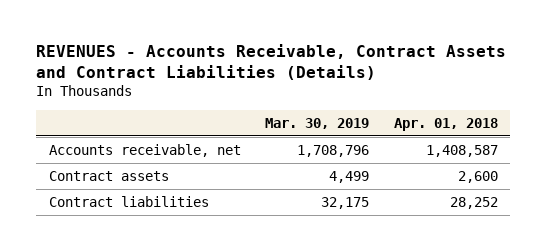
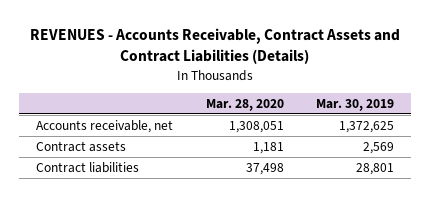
[394,117,499,131] Apr. 01, 2018 -> none
none -> [205,98,284,111] Mar. 28, 2020
[297,144,370,157] 1,708,796 -> [339,120,395,133] 1,372,625
[329,170,370,183] 4,499 -> [363,141,395,154] 2,569
[321,196,370,209] 32,175 -> [356,162,395,175] 28,801

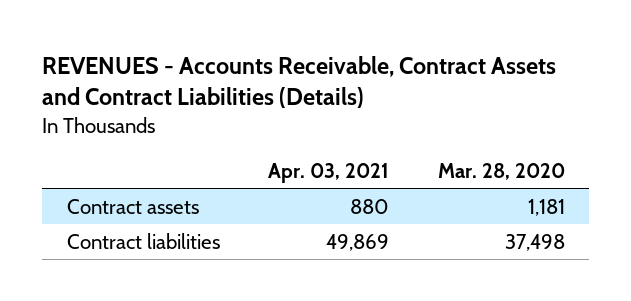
[316,98,395,111] Mar. 30, 2019 -> none
none -> [268,162,390,183] Apr. 03, 2021
[35,119,173,133] Accounts receivable, net -> none

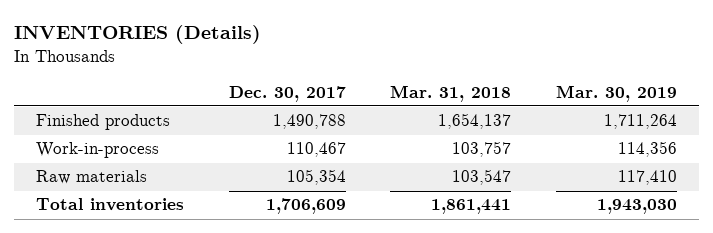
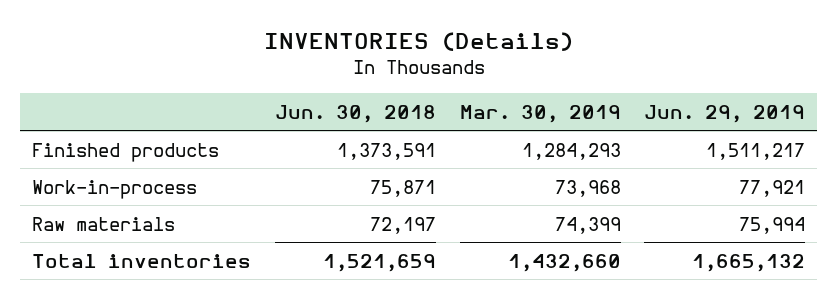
[228,85,346,102] Dec. 30, 2017 -> none
[390,84,512,102] Mar. 31, 2018 -> none
none -> [274,104,436,123] Jun. 30, 2018
none -> [644,104,806,123] Jun. 29, 2019
[603,114,677,130] 1,711,264 -> [521,142,621,160] 1,284,293
[617,141,677,158] 114,356 -> [554,179,621,197] 73,968
[617,170,677,186] 117,410 -> [554,216,621,234] 74,399
[596,199,677,215] 1,943,030 -> [507,253,621,272] 1,432,660

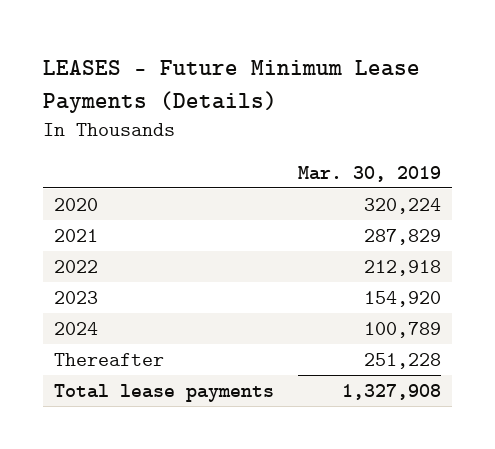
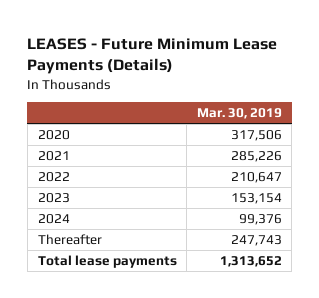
[363,197,441,214] 320,224 -> [230,130,282,142] 317,506
[363,228,441,245] 287,829 -> [230,151,282,163] 285,226
[363,259,441,276] 212,918 -> [230,172,282,184] 210,647
[363,290,441,307] 154,920 -> [230,193,282,205] 153,154
[363,321,441,338] 100,789 -> [238,214,282,226] 99,376
[363,352,441,369] 251,228 -> [230,235,282,247] 247,743
[341,383,441,400] 1,327,908 -> [219,256,282,268] 1,313,652

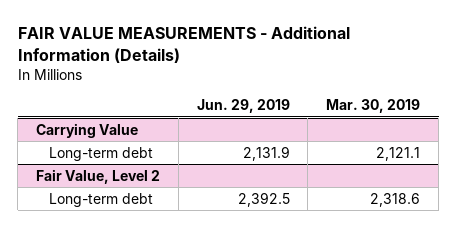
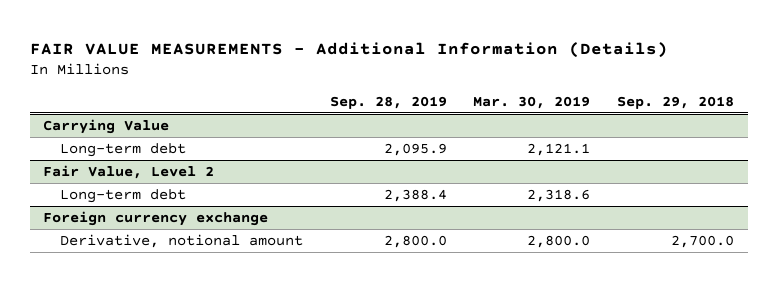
[196,99,290,114] Jun. 29, 2019 -> none
none -> [329,95,447,109] Sep. 28, 2019
none -> [617,95,735,109] Sep. 29, 2018
none -> [43,211,269,227] Foreign currency exchange
none -> [59,234,303,249] Derivative, notional amount

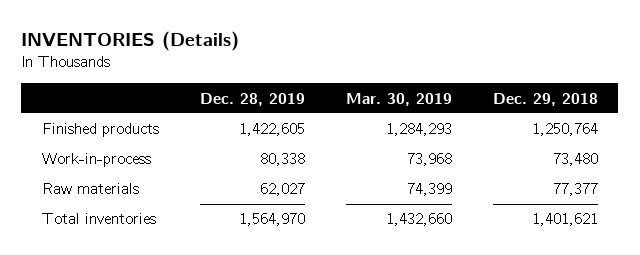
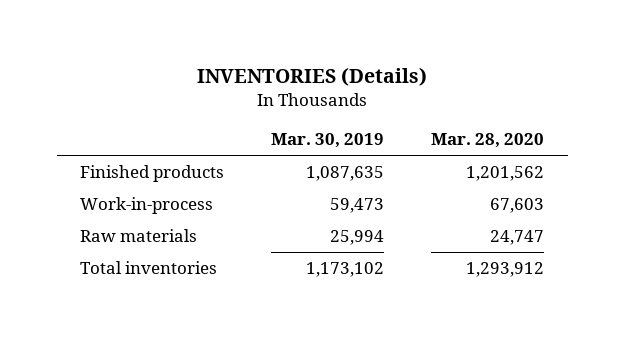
[199,92,305,106] Dec. 28, 2019 -> none
[492,92,598,106] Dec. 29, 2018 -> none
none -> [431,133,545,149] Mar. 28, 2020
[385,123,452,137] 1,284,293 -> [306,165,385,181] 1,087,635
[406,153,452,167] 73,968 -> [330,197,385,213] 59,473
[406,183,452,197] 74,399 -> [330,229,385,245] 25,994
[385,213,452,227] 1,432,660 -> [306,261,385,277] 1,173,102

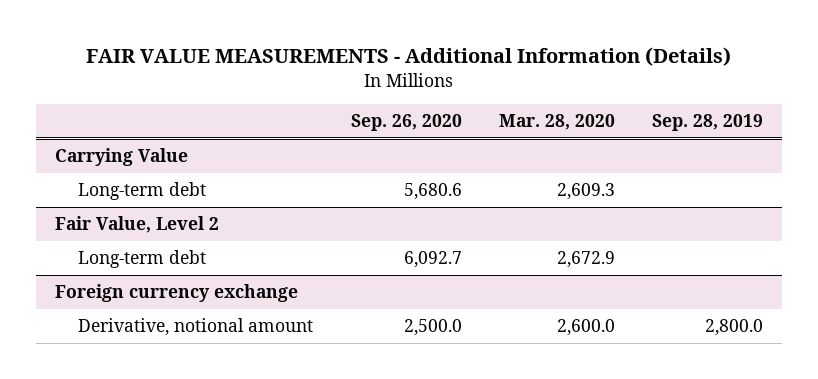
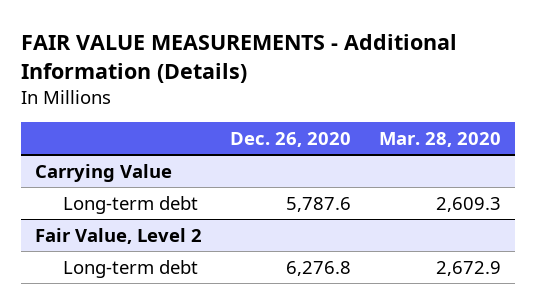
[350,114,462,132] Sep. 26, 2020 -> none
[651,114,763,132] Sep. 28, 2019 -> none
none -> [230,131,352,147] Dec. 26, 2020
[54,284,298,303] Foreign currency exchange -> none
[78,318,314,337] Derivative, notional amount -> none

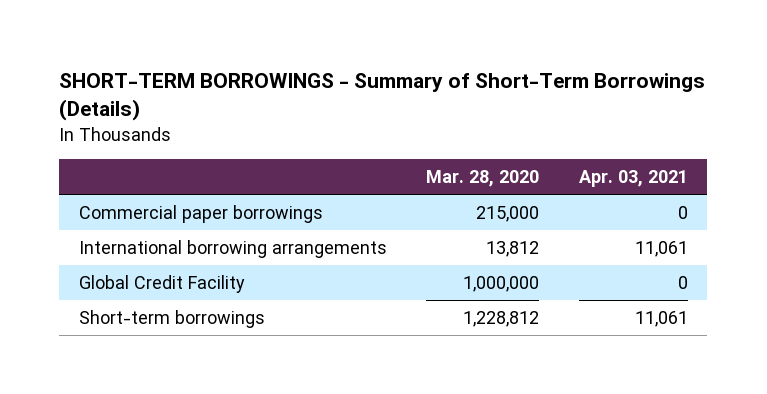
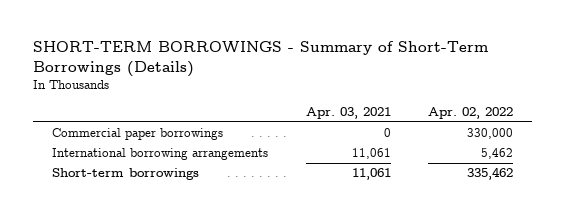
[426,170,540,188] Mar. 28, 2020 -> none
none -> [428,107,514,120] Apr. 02, 2022
[79,275,246,294] Global Credit Facility -> none

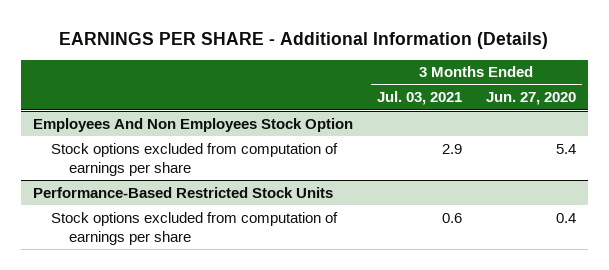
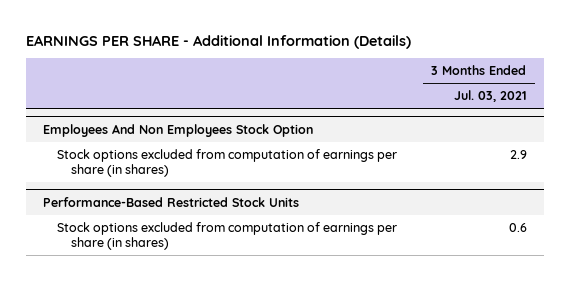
[485,92,576,106] Jun. 27, 2020 -> none
[50,142,338,177] Stock options excluded from computation of earnings per share -> [56,148,397,178] Stock options excluded from computation of earnings per share (in shares)
[50,211,338,246] Stock options excluded from computation of earnings per share -> [56,221,397,251] Stock options excluded from computation of earnings per share (in shares)

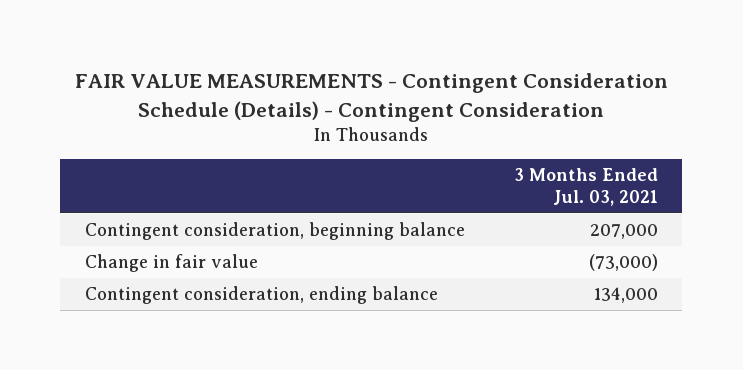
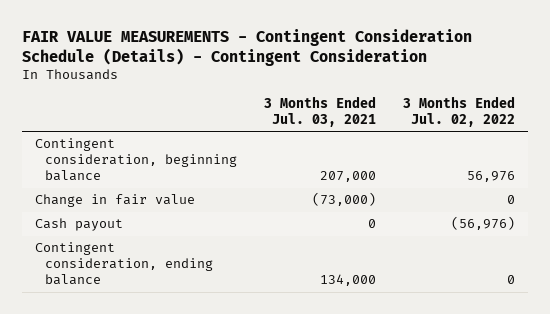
none -> [402,95,515,128] 3 Months Ended Jul. 02, 2022
none -> [35,218,124,232] Cash payout

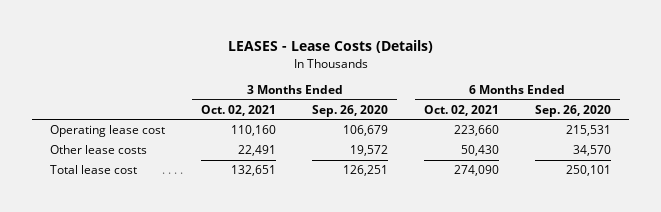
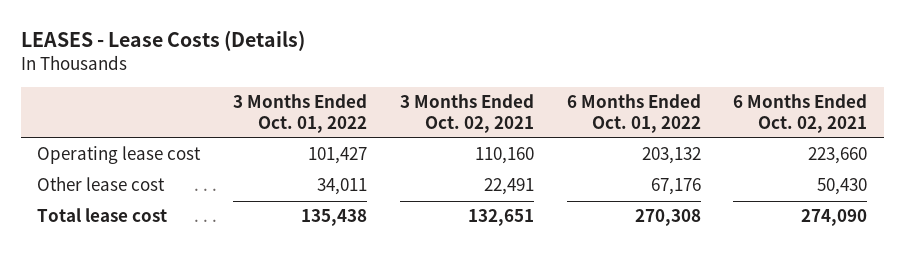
[312,104,389,117] Sep. 26, 2020 -> none
[534,104,611,117] Sep. 26, 2020 -> none
none -> [233,94,368,133] 3 Months Ended Oct. 01, 2022
none -> [566,94,701,133] 6 Months Ended Oct. 01, 2022
[50,145,148,155] Other lease costs -> [37,176,166,192] Other lease cost

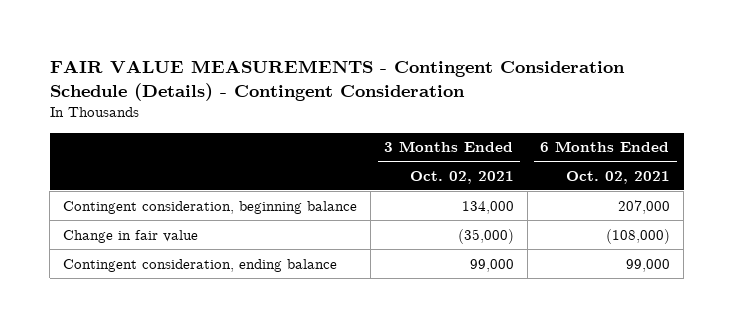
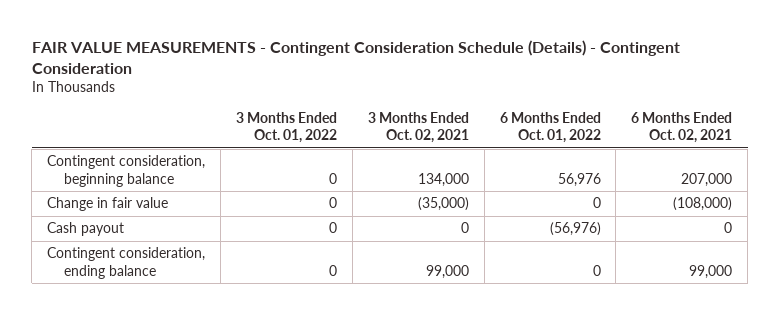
none -> [236,111,338,143] 3 Months Ended Oct. 01, 2022
none -> [499,111,601,143] 6 Months Ended Oct. 01, 2022
none -> [47,222,125,237] Cash payout

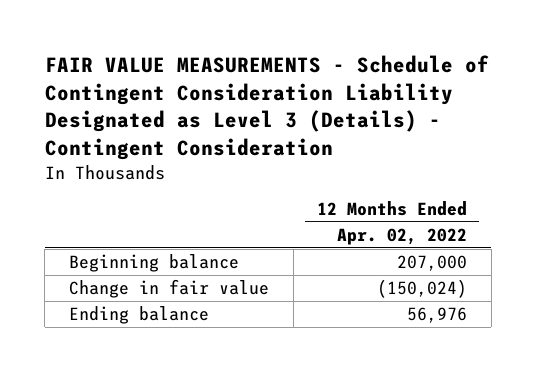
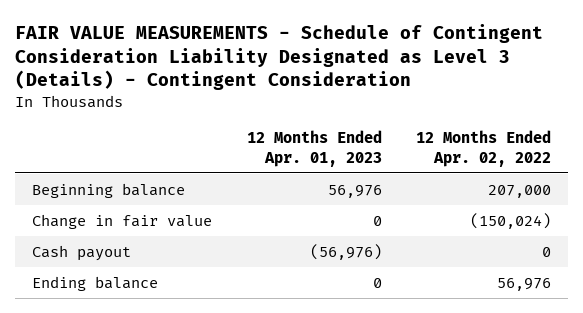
none -> [246,129,382,167] 12 Months Ended Apr. 01, 2023
none -> [32,244,132,261] Cash payout

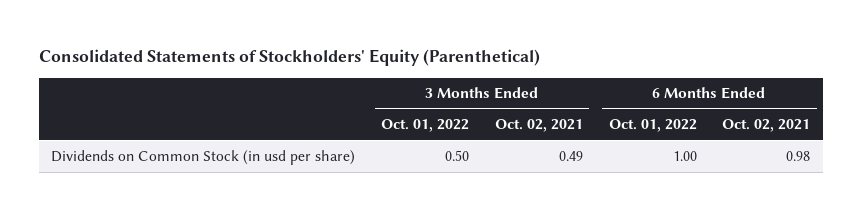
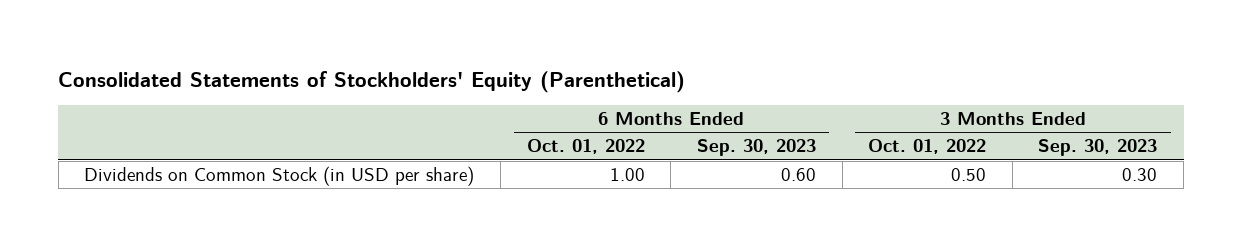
[494,119,583,133] Oct. 02, 2021 -> none
[722,119,811,133] Oct. 02, 2021 -> none
none -> [696,139,816,157] Sep. 30, 2023
none -> [1038,139,1158,157] Sep. 30, 2023
[51,150,356,166] Dividends on Common Stock (in usd per share) -> [84,166,475,187] Dividends on Common Stock (in USD per share)

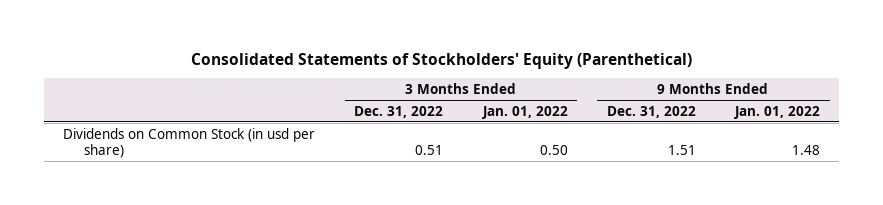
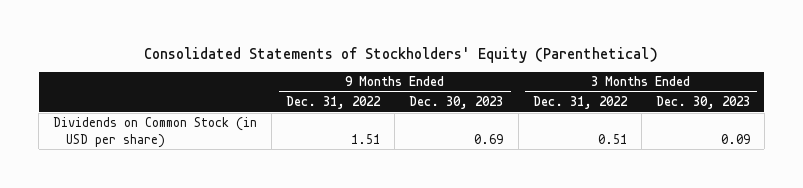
[481,105,568,119] Jan. 01, 2022 -> none
[733,105,820,119] Jan. 01, 2022 -> none
none -> [409,96,504,110] Dec. 30, 2023
none -> [655,96,750,110] Dec. 30, 2023
[63,127,316,158] Dividends on Common Stock (in usd per share) -> [53,117,258,148] Dividends on Common Stock (in USD per share)

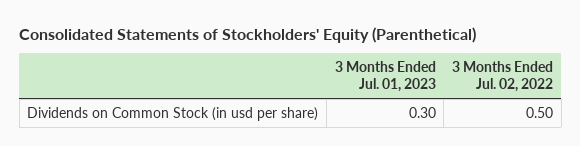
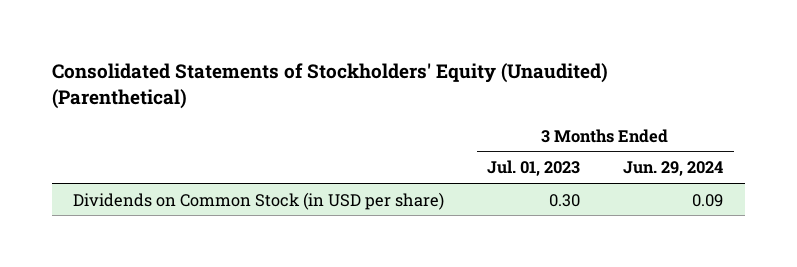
[19,27,477,44] Consolidated Statements of Stockholders' Equity (Parenthetical) -> [51,62,608,109] Consolidated Statements of Stockholders' Equity (Unaudited) (Parenthetical)
[452,61,554,93] 3 Months Ended Jul. 02, 2022 -> none
none -> [623,161,724,177] Jun. 29, 2024
[27,106,319,121] Dividends on Common Stock (in usd per share) -> [73,191,445,210] Dividends on Common Stock (in USD per share)

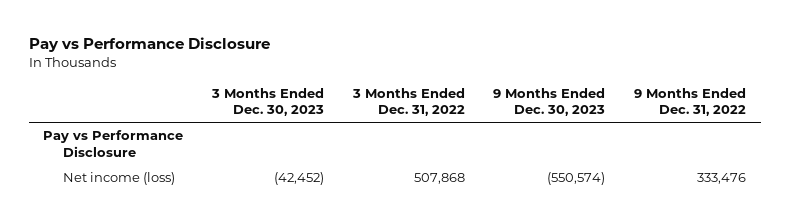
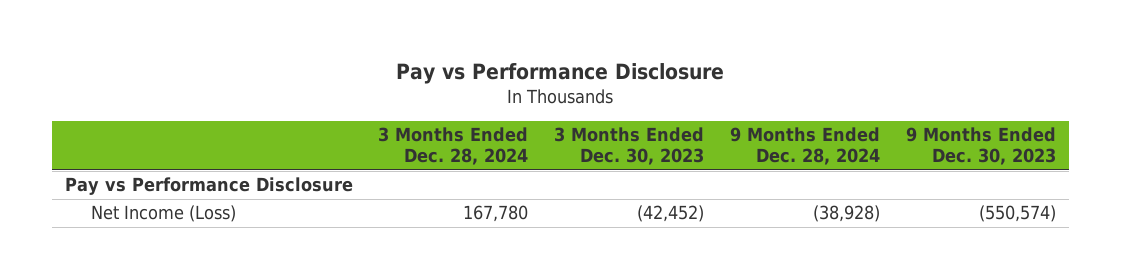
[351,87,465,117] 3 Months Ended Dec. 31, 2022 -> none
[634,87,747,117] 9 Months Ended Dec. 31, 2022 -> none
none -> [378,127,529,166] 3 Months Ended Dec. 28, 2024
none -> [730,127,881,166] 9 Months Ended Dec. 28, 2024
[62,172,175,186] Net income (loss) -> [91,205,237,223] Net Income (Loss)

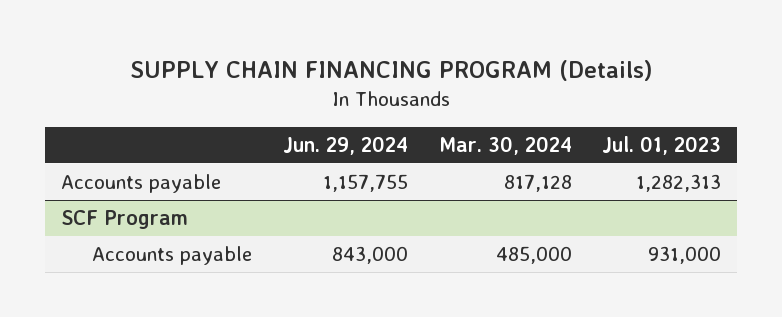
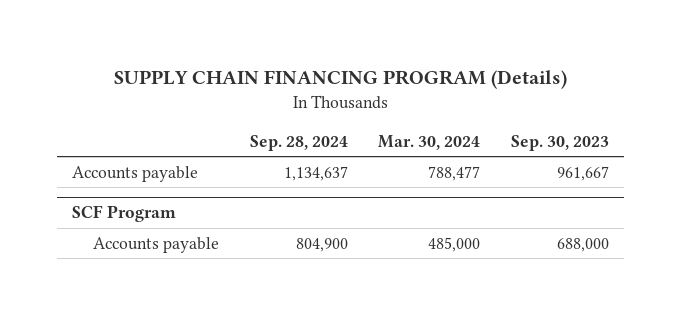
[282,136,408,156] Jun. 29, 2024 -> none
[602,136,722,156] Jul. 01, 2023 -> none
none -> [249,134,348,151] Sep. 28, 2024
none -> [510,134,609,151] Sep. 30, 2023
[503,174,572,193] 817,128 -> [428,165,481,181] 788,477

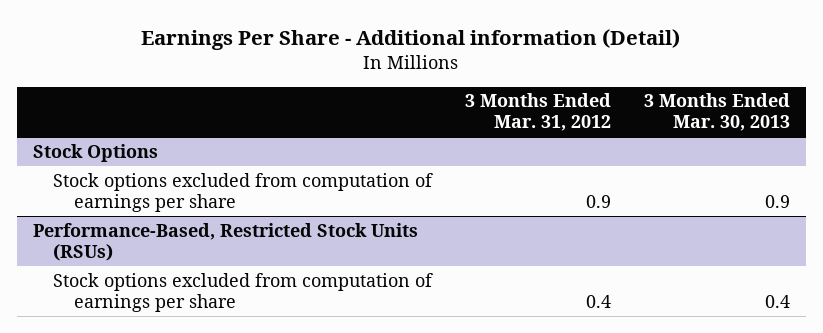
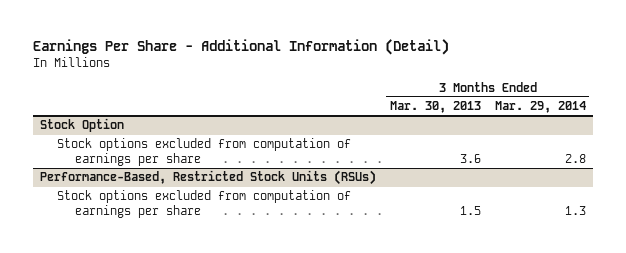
[141,28,681,50] Earnings Per Share - Additional information (Detail) -> [32,38,449,55] Earnings Per Share - Additional Information (Detail)
[464,93,611,132] 3 Months Ended Mar. 31, 2012 -> none
none -> [494,101,586,114] Mar. 29, 2014
[33,143,159,162] Stock Options -> [39,118,124,133] Stock Option
[764,194,790,208] 0.9 -> [459,153,481,163] 3.6
[764,294,790,308] 0.4 -> [459,205,481,215] 1.5

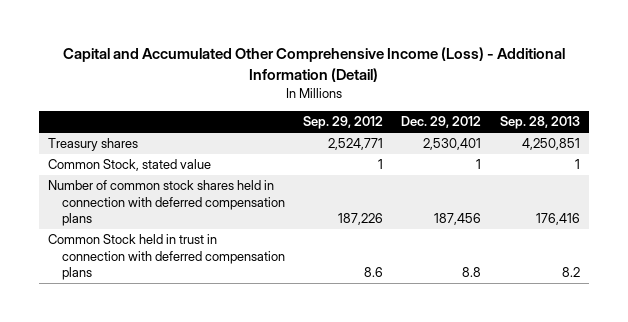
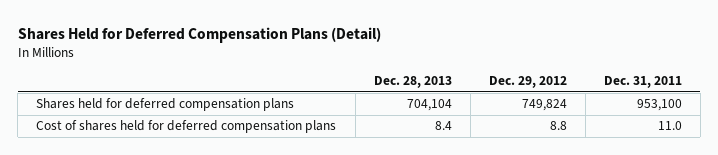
[62,47,565,82] Capital and Accumulated Other Comprehensive Income (Loss) - Additional Information (Detail) -> [17,26,381,43] Shares Held for Deferred Compensation Plans (Detail)
[303,116,384,130] Sep. 29, 2012 -> none
[499,116,580,130] Sep. 28, 2013 -> none
none -> [373,76,452,89] Dec. 28, 2013
none -> [603,76,682,89] Dec. 31, 2011
[48,138,139,152] Treasury shares -> none
[48,159,212,172] Common Stock, stated value -> none
[48,180,285,227] Number of common stock shares held in connection with deferred compensation plans -> [36,98,295,112] Shares held for deferred compensation plans
[434,213,482,226] 187,456 -> [521,99,567,112] 749,824
[48,234,285,281] Common Stock held in trust in connection with deferred compensation plans -> [36,120,337,134] Cost of shares held for deferred compensation plans

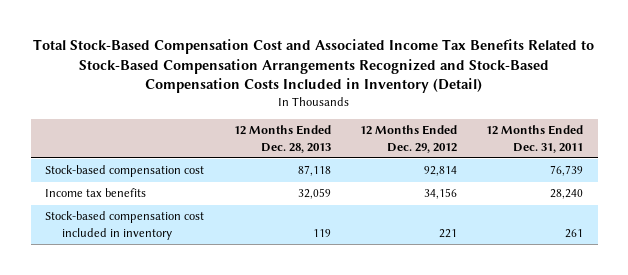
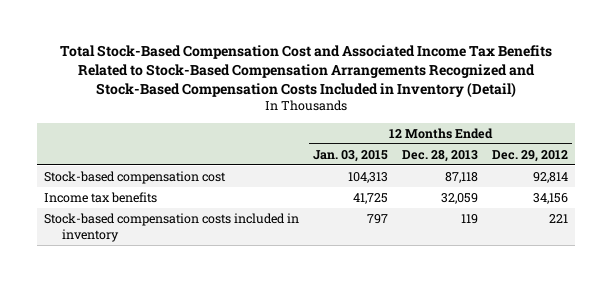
[486,125,584,153] 12 Months Ended Dec. 31, 2011 -> none
none -> [312,149,388,162] Jan. 03, 2015
[45,211,205,240] Stock-based compensation cost included in inventory -> [43,212,299,242] Stock-based compensation costs included in inventory

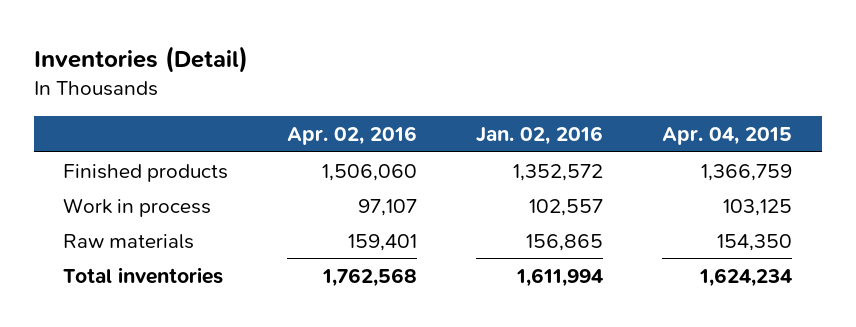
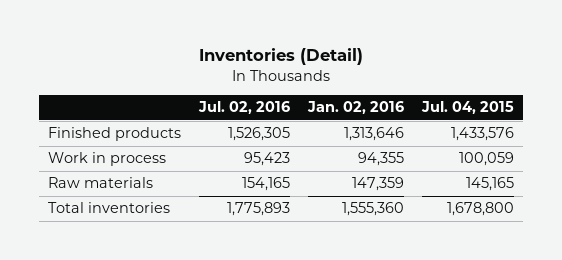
[287,125,418,145] Apr. 02, 2016 -> none
[662,126,793,145] Apr. 04, 2015 -> none
none -> [198,101,291,115] Jul. 02, 2016
none -> [421,101,515,115] Jul. 04, 2015
[513,163,604,181] 1,352,572 -> [344,127,405,142] 1,313,646
[529,198,604,216] 102,557 -> [358,152,405,167] 94,355
[526,233,604,251] 156,865 -> [352,177,405,192] 147,359
[516,267,604,287] 1,611,994 -> [342,202,405,217] 1,555,360

